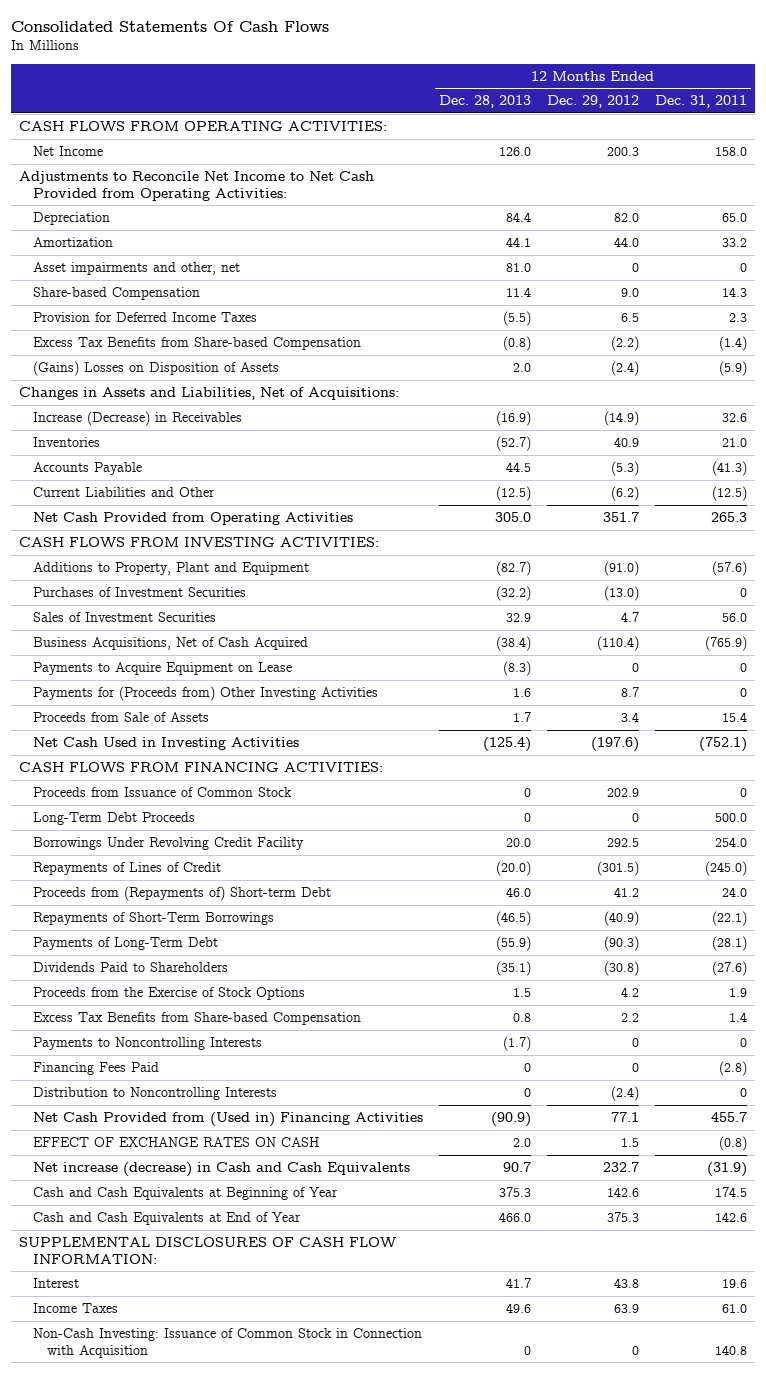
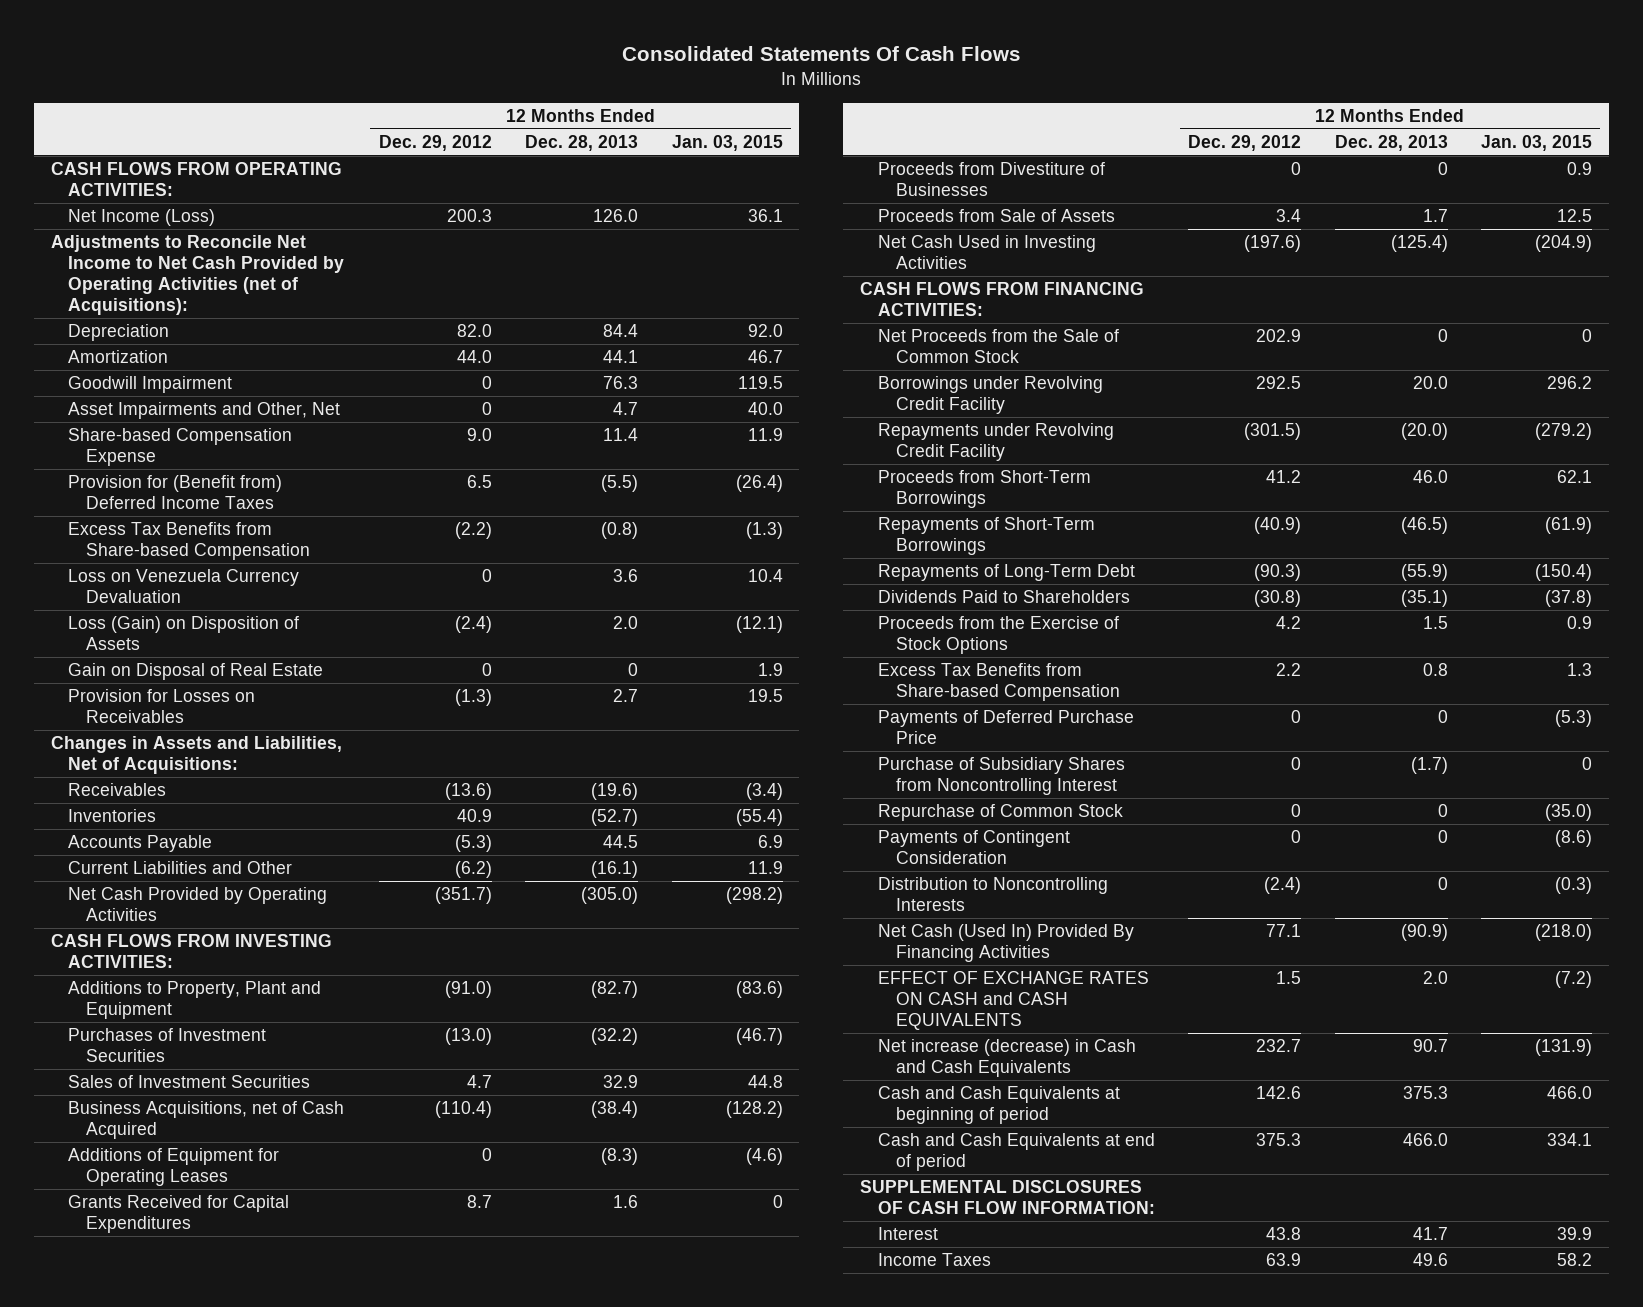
[655,95,748,109] Dec. 31, 2011 -> none
none -> [671,134,783,151] Jan. 03, 2015
[32,145,103,156] Net Income -> [68,209,216,227] Net Income (Loss)
[18,170,374,201] Adjustments to Reconcile Net Income to Net Cash Provided from Operating Activities: -> [50,235,345,316] Adjustments to Reconcile Net Income to Net Cash Provided by Operating Activities (net of Acquisitions):
none -> [68,376,233,394] Goodwill Impairment
[32,261,240,275] Asset impairments and other, net -> [68,402,341,420] Asset Impairments and Other, Net
[506,262,532,272] 81.0 -> [613,402,639,416] 4.7
[32,286,200,300] Share-based Compensation -> [68,428,293,467] Share-based Compensation Expense
[32,311,257,322] Provision for Deferred Income Taxes -> [68,475,283,510] Provision for (Benefit from) Deferred Income Taxes
none -> [68,569,300,604] Loss on Venezuela Currency Devaluation
[32,360,279,376] (Gains) Losses on Disposition of Assets -> [68,616,300,651] Loss (Gain) on Disposition of Assets
none -> [68,663,324,681] Gain on Disposal of Real Estate
none -> [68,689,256,724] Provision for Losses on Receivables
[32,410,242,426] Increase (Decrease) in Receivables -> [68,783,167,797] Receivables
[496,410,532,426] (16.9) -> [591,783,639,801] (19.6)
[604,410,640,426] (14.9) -> [444,783,492,801] (13.6)
[496,485,532,501] (12.5) -> [591,861,639,879] (16.1)
[32,511,353,525] Net Cash Provided from Operating Activities -> [68,887,328,922] Net Cash Provided by Operating Activities
[495,511,532,522] 305.0 -> [581,887,639,905] (305.0)
[603,511,640,522] 351.7 -> [434,887,492,905] (351.7)
[32,636,308,650] Business Acquisitions, Net of Cash Acquired -> [68,1101,345,1140] Business Acquisitions, net of Cash Acquired
[32,661,292,675] Payments to Acquire Equipment on Lease -> [68,1148,280,1187] Additions of Equipment for Operating Leases
[32,685,378,701] Payments for (Proceeds from) Other Investing Activities -> [68,1195,290,1234] Grants Received for Capital Expenditures
none -> [877,162,1105,197] Proceeds from Divestiture of Businesses
[32,811,195,825] Long-Term Debt Proceeds -> none
[32,786,292,797] Proceeds from Issuance of Common Stock -> [877,329,1119,364] Net Proceeds from the Sale of Common Stock
[32,836,304,850] Borrowings Under Revolving Credit Facility -> [877,376,1103,415] Borrowings under Revolving Credit Facility
[32,861,221,875] Repayments of Lines of Credit -> [877,423,1114,462] Repayments under Revolving Credit Facility
[32,885,331,901] Proceeds from (Repayments of) Short-term Debt -> [877,470,1091,509] Proceeds from Short-Term Borrowings
[32,936,218,950] Payments of Long-Term Debt -> [877,564,1135,582] Repayments of Long-Term Debt
[32,1061,159,1075] Financing Fees Paid -> none
none -> [877,710,1134,745] Payments of Deferred Purchase Price
[32,1036,262,1050] Payments to Noncontrolling Interests -> [877,757,1125,796] Purchase of Subsidiary Shares from Noncontrolling Interest
none -> [877,804,1123,822] Repurchase of Common Stock
none -> [877,830,1070,865] Payments of Contingent Consideration
[32,1111,423,1127] Net Cash Provided from (Used in) Financing Activities -> [877,924,1134,963] Net Cash (Used In) Provided By Financing Activities
[32,1136,319,1147] EFFECT OF EXCHANGE RATES ON CASH -> [877,971,1149,1031] EFFECT OF EXCHANGE RATES ON CASH and CASH EQUIVALENTS
[32,1186,338,1200] Cash and Cash Equivalents at Beginning of Year -> [877,1086,1120,1125] Cash and Cash Equivalents at beginning of period
[32,1211,301,1225] Cash and Cash Equivalents at End of Year -> [877,1133,1155,1172] Cash and Cash Equivalents at end of period
[32,1327,422,1358] Non-Cash Investing: Issuance of Common Stock in Connection with Acquisition -> none

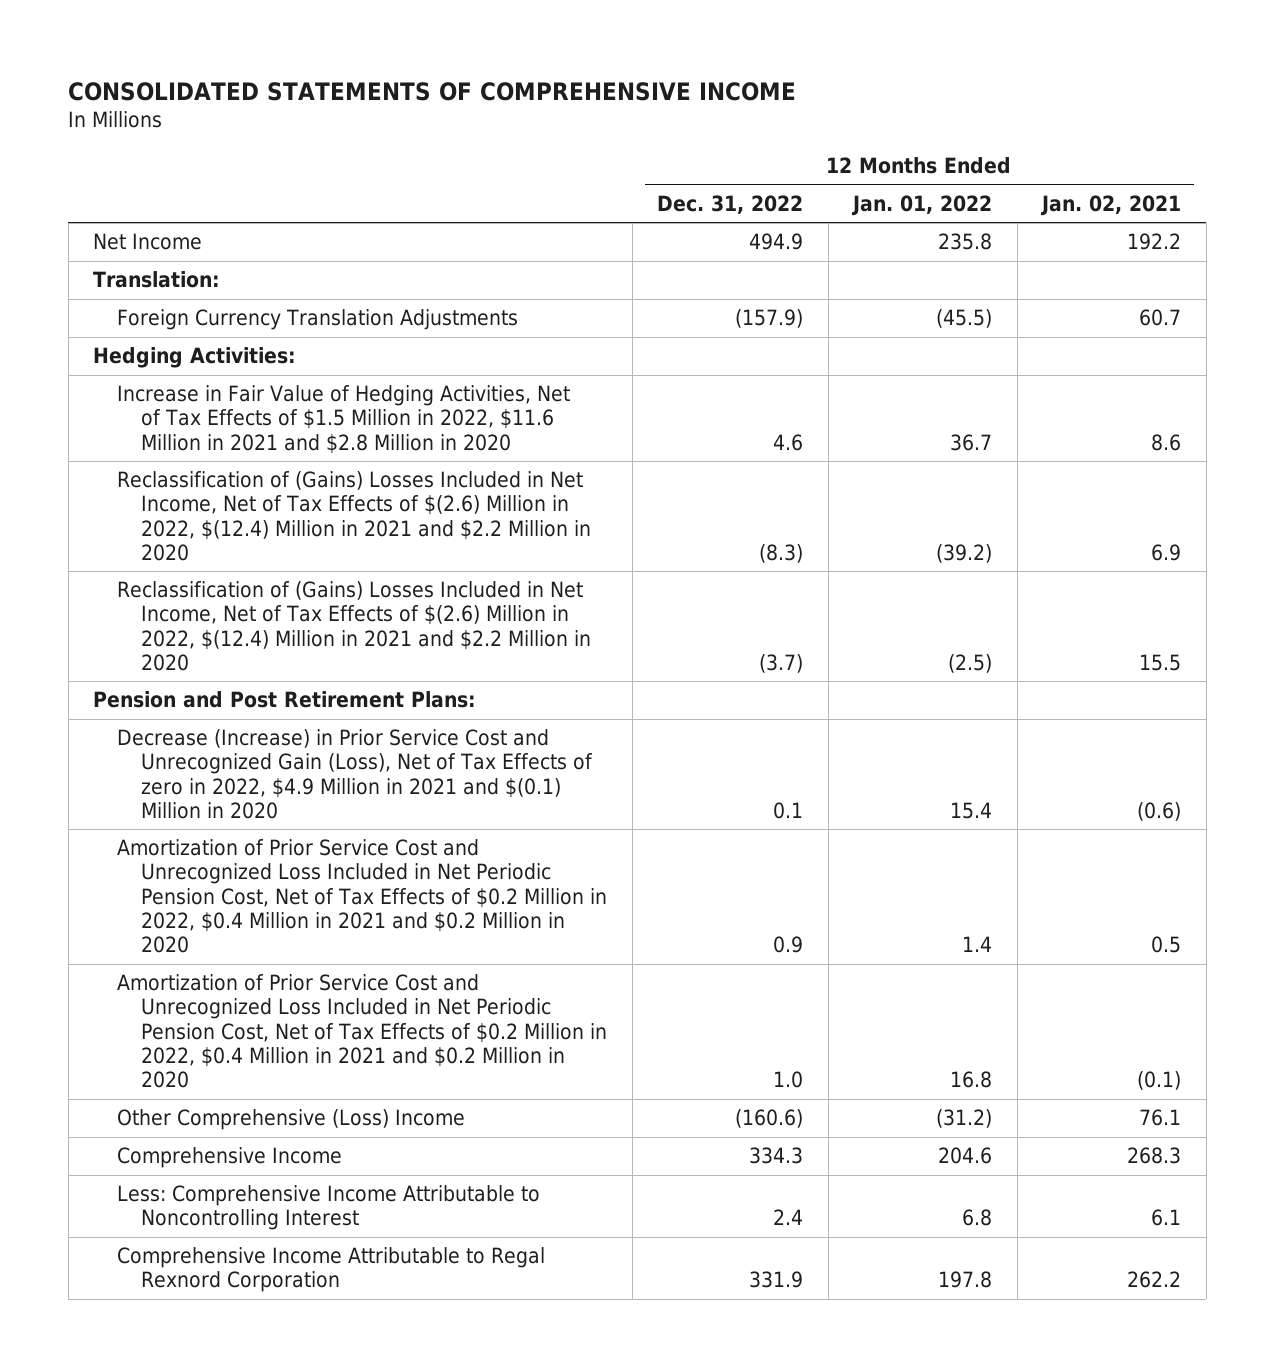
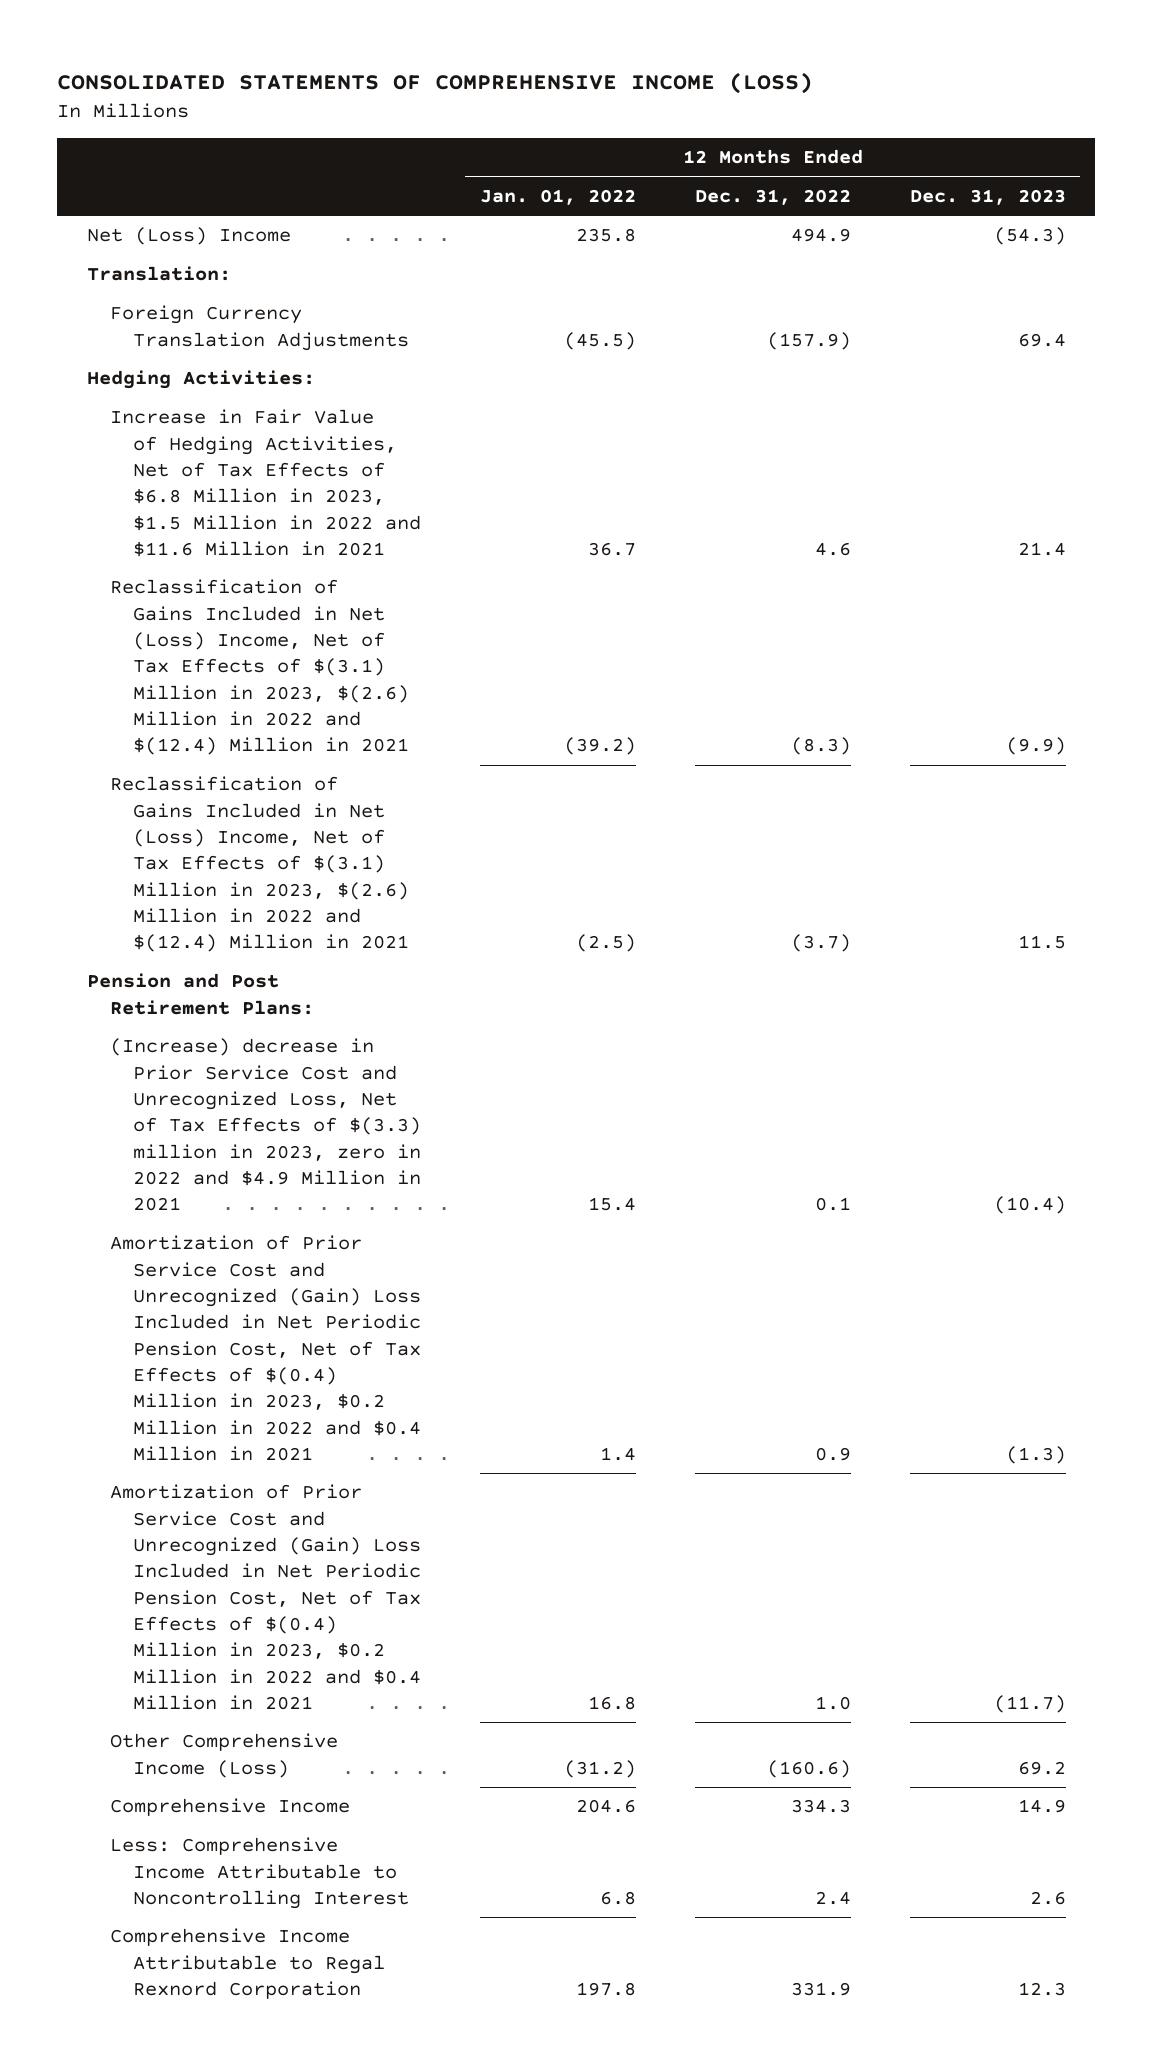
[68,81,797,101] CONSOLIDATED STATEMENTS OF COMPREHENSIVE INCOME -> [57,72,814,95] CONSOLIDATED STATEMENTS OF COMPREHENSIVE INCOME (LOSS)
[1040,194,1182,216] Jan. 02, 2021 -> none
none -> [909,188,1066,205] Dec. 31, 2023
[93,233,203,251] Net Income -> [86,227,291,246] Net (Loss) Income
[117,385,571,454] Increase in Fair Value of Hedging Activities, Net of Tax Effects of $1.5 Million in 2022, $11.6 Million in 2021 and $2.8 Million in 2020 -> [109,409,421,558] Increase in Fair Value of Hedging Activities, Net of Tax Effects of $6.8 Million in 2023, $1.5 Million in 2022 and $11.6 Million in 2021
[117,471,592,561] Reclassification of (Gains) Losses Included in Net Income, Net of Tax Effects of $(2.6) Million in 2022, $(12.4) Million in 2021 and $2.2 Million in 2020 -> [109,579,409,756] Reclassification of Gains Included in Net (Loss) Income, Net of Tax Effects of $(3.1) Million in 2023, $(2.6) Million in 2022 and $(12.4) Million in 2021
[117,581,592,671] Reclassification of (Gains) Losses Included in Net Income, Net of Tax Effects of $(2.6) Million in 2022, $(12.4) Million in 2021 and $2.2 Million in 2020 -> [109,776,409,953] Reclassification of Gains Included in Net (Loss) Income, Net of Tax Effects of $(3.1) Million in 2023, $(2.6) Million in 2022 and $(12.4) Million in 2021
[117,729,594,819] Decrease (Increase) in Prior Service Cost and Unrecognized Gain (Loss), Net of Tax Effects of zero in 2022, $4.9 Million in 2021 and $(0.1) Million in 2020 -> [109,1038,421,1212] (Increase) decrease in Prior Service Cost and Unrecognized Loss, Net of Tax Effects of $(3.3) million in 2023, zero in 2022 and $4.9 Million in 2021
[117,839,608,954] Amortization of Prior Service Cost and Unrecognized Loss Included in Net Periodic Pension Cost, Net of Tax Effects of $0.2 Million in 2022, $0.4 Million in 2021 and $0.2 Million in 2020 -> [109,1235,421,1462] Amortization of Prior Service Cost and Unrecognized (Gain) Loss Included in Net Periodic Pension Cost, Net of Tax Effects of $(0.4) Million in 2023, $0.2 Million in 2022 and $0.4 Million in 2021
[117,974,608,1089] Amortization of Prior Service Cost and Unrecognized Loss Included in Net Periodic Pension Cost, Net of Tax Effects of $0.2 Million in 2022, $0.4 Million in 2021 and $0.2 Million in 2020 -> [109,1484,421,1711] Amortization of Prior Service Cost and Unrecognized (Gain) Loss Included in Net Periodic Pension Cost, Net of Tax Effects of $(0.4) Million in 2023, $0.2 Million in 2022 and $0.4 Million in 2021
[117,1109,466,1131] Other Comprehensive (Loss) Income -> [109,1733,338,1778] Other Comprehensive Income (Loss)

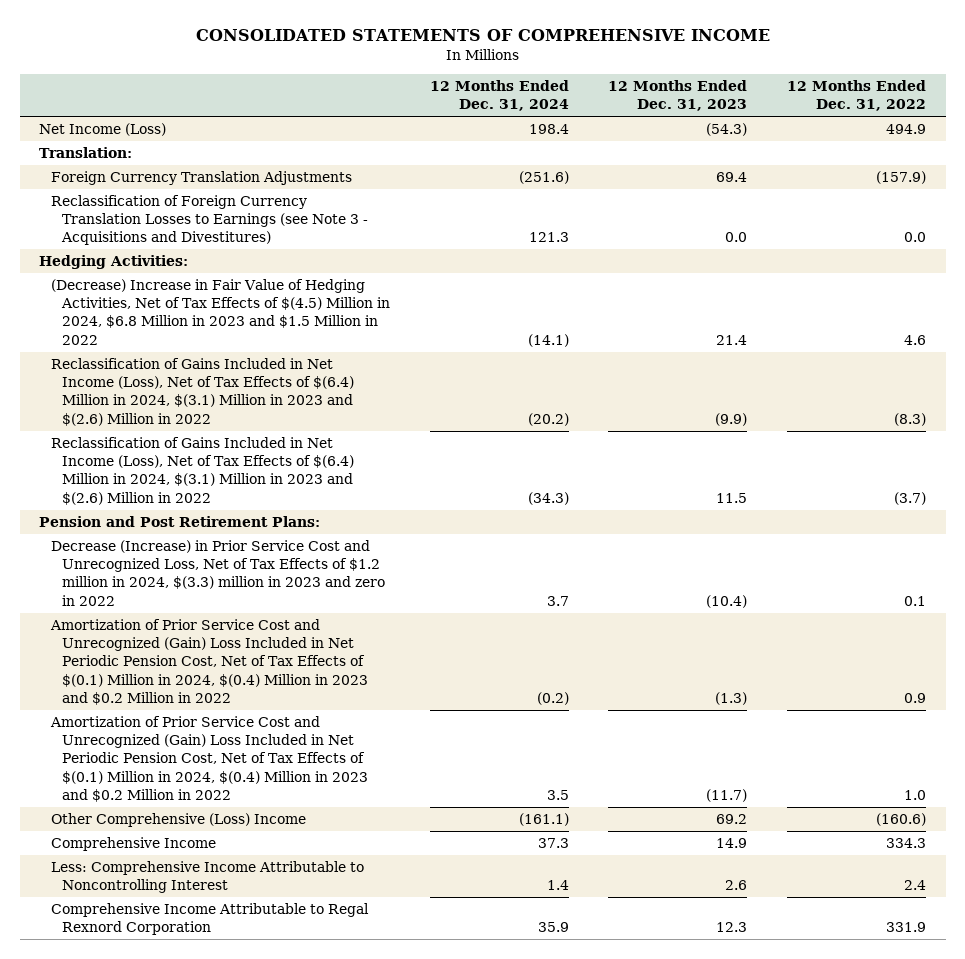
[57,72,814,95] CONSOLIDATED STATEMENTS OF COMPREHENSIVE INCOME (LOSS) -> [195,29,770,42] CONSOLIDATED STATEMENTS OF COMPREHENSIVE INCOME
[479,188,636,205] Jan. 01, 2022 -> none
none -> [429,80,569,112] 12 Months Ended Dec. 31, 2024
[86,227,291,246] Net (Loss) Income -> [39,123,167,137] Net Income (Loss)
none -> [50,195,368,246] Reclassification of Foreign Currency Translation Losses to Earnings (see Note 3 - Acquisitions and Divestitures)
[109,409,421,558] Increase in Fair Value of Hedging Activities, Net of Tax Effects of $6.8 Million in 2023, $1.5 Million in 2022 and $11.6 Million in 2021 -> [50,279,390,345] (Decrease) Increase in Fair Value of Hedging Activities, Net of Tax Effects of $(4.5) Million in 2024, $6.8 Million in 2023 and $1.5 Million in 2022
[109,579,409,756] Reclassification of Gains Included in Net (Loss) Income, Net of Tax Effects of $(3.1) Million in 2023, $(2.6) Million in 2022 and $(12.4) Million in 2021 -> [50,358,354,426] Reclassification of Gains Included in Net Income (Loss), Net of Tax Effects of $(6.4) Million in 2024, $(3.1) Million in 2023 and $(2.6) Million in 2022
[109,776,409,953] Reclassification of Gains Included in Net (Loss) Income, Net of Tax Effects of $(3.1) Million in 2023, $(2.6) Million in 2022 and $(12.4) Million in 2021 -> [50,437,354,505] Reclassification of Gains Included in Net Income (Loss), Net of Tax Effects of $(6.4) Million in 2024, $(3.1) Million in 2023 and $(2.6) Million in 2022
[109,1038,421,1212] (Increase) decrease in Prior Service Cost and Unrecognized Loss, Net of Tax Effects of $(3.3) million in 2023, zero in 2022 and $4.9 Million in 2021 -> [50,540,385,606] Decrease (Increase) in Prior Service Cost and Unrecognized Loss, Net of Tax Effects of $1.2 million in 2024, $(3.3) million in 2023 and zero in 2022
[109,1235,421,1462] Amortization of Prior Service Cost and Unrecognized (Gain) Loss Included in Net Periodic Pension Cost, Net of Tax Effects of $(0.4) Million in 2023, $0.2 Million in 2022 and $0.4 Million in 2021 -> [49,619,368,705] Amortization of Prior Service Cost and Unrecognized (Gain) Loss Included in Net Periodic Pension Cost, Net of Tax Effects of $(0.1) Million in 2024, $(0.4) Million in 2023 and $0.2 Million in 2022
[109,1484,421,1711] Amortization of Prior Service Cost and Unrecognized (Gain) Loss Included in Net Periodic Pension Cost, Net of Tax Effects of $(0.4) Million in 2023, $0.2 Million in 2022 and $0.4 Million in 2021 -> [49,716,368,802] Amortization of Prior Service Cost and Unrecognized (Gain) Loss Included in Net Periodic Pension Cost, Net of Tax Effects of $(0.1) Million in 2024, $(0.4) Million in 2023 and $0.2 Million in 2022
[109,1733,338,1778] Other Comprehensive Income (Loss) -> [50,813,306,828] Other Comprehensive (Loss) Income

